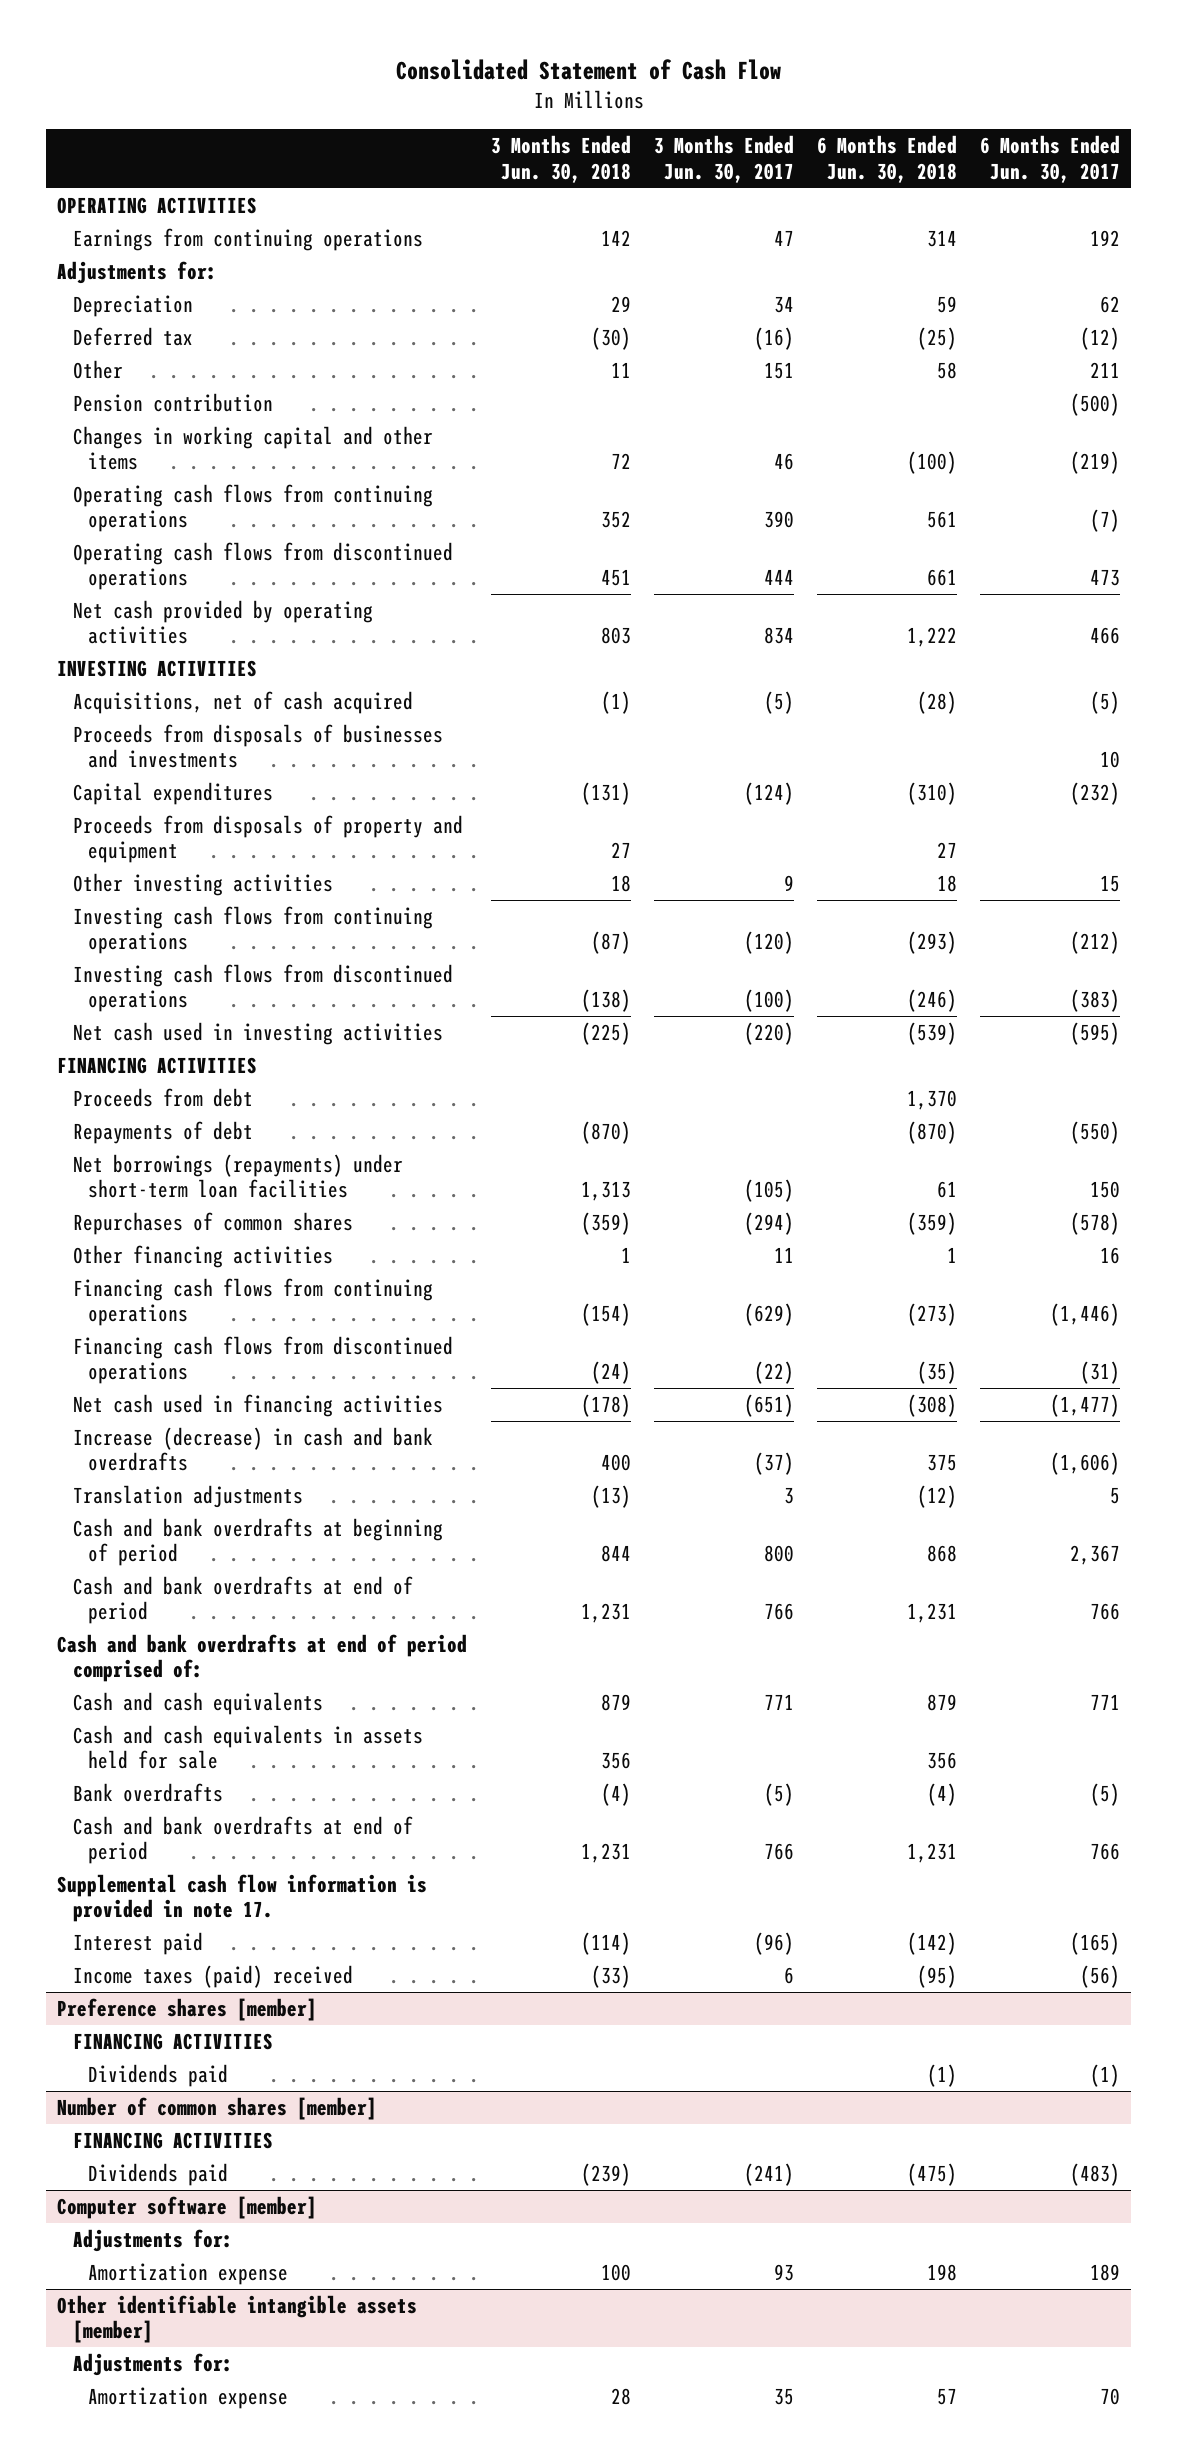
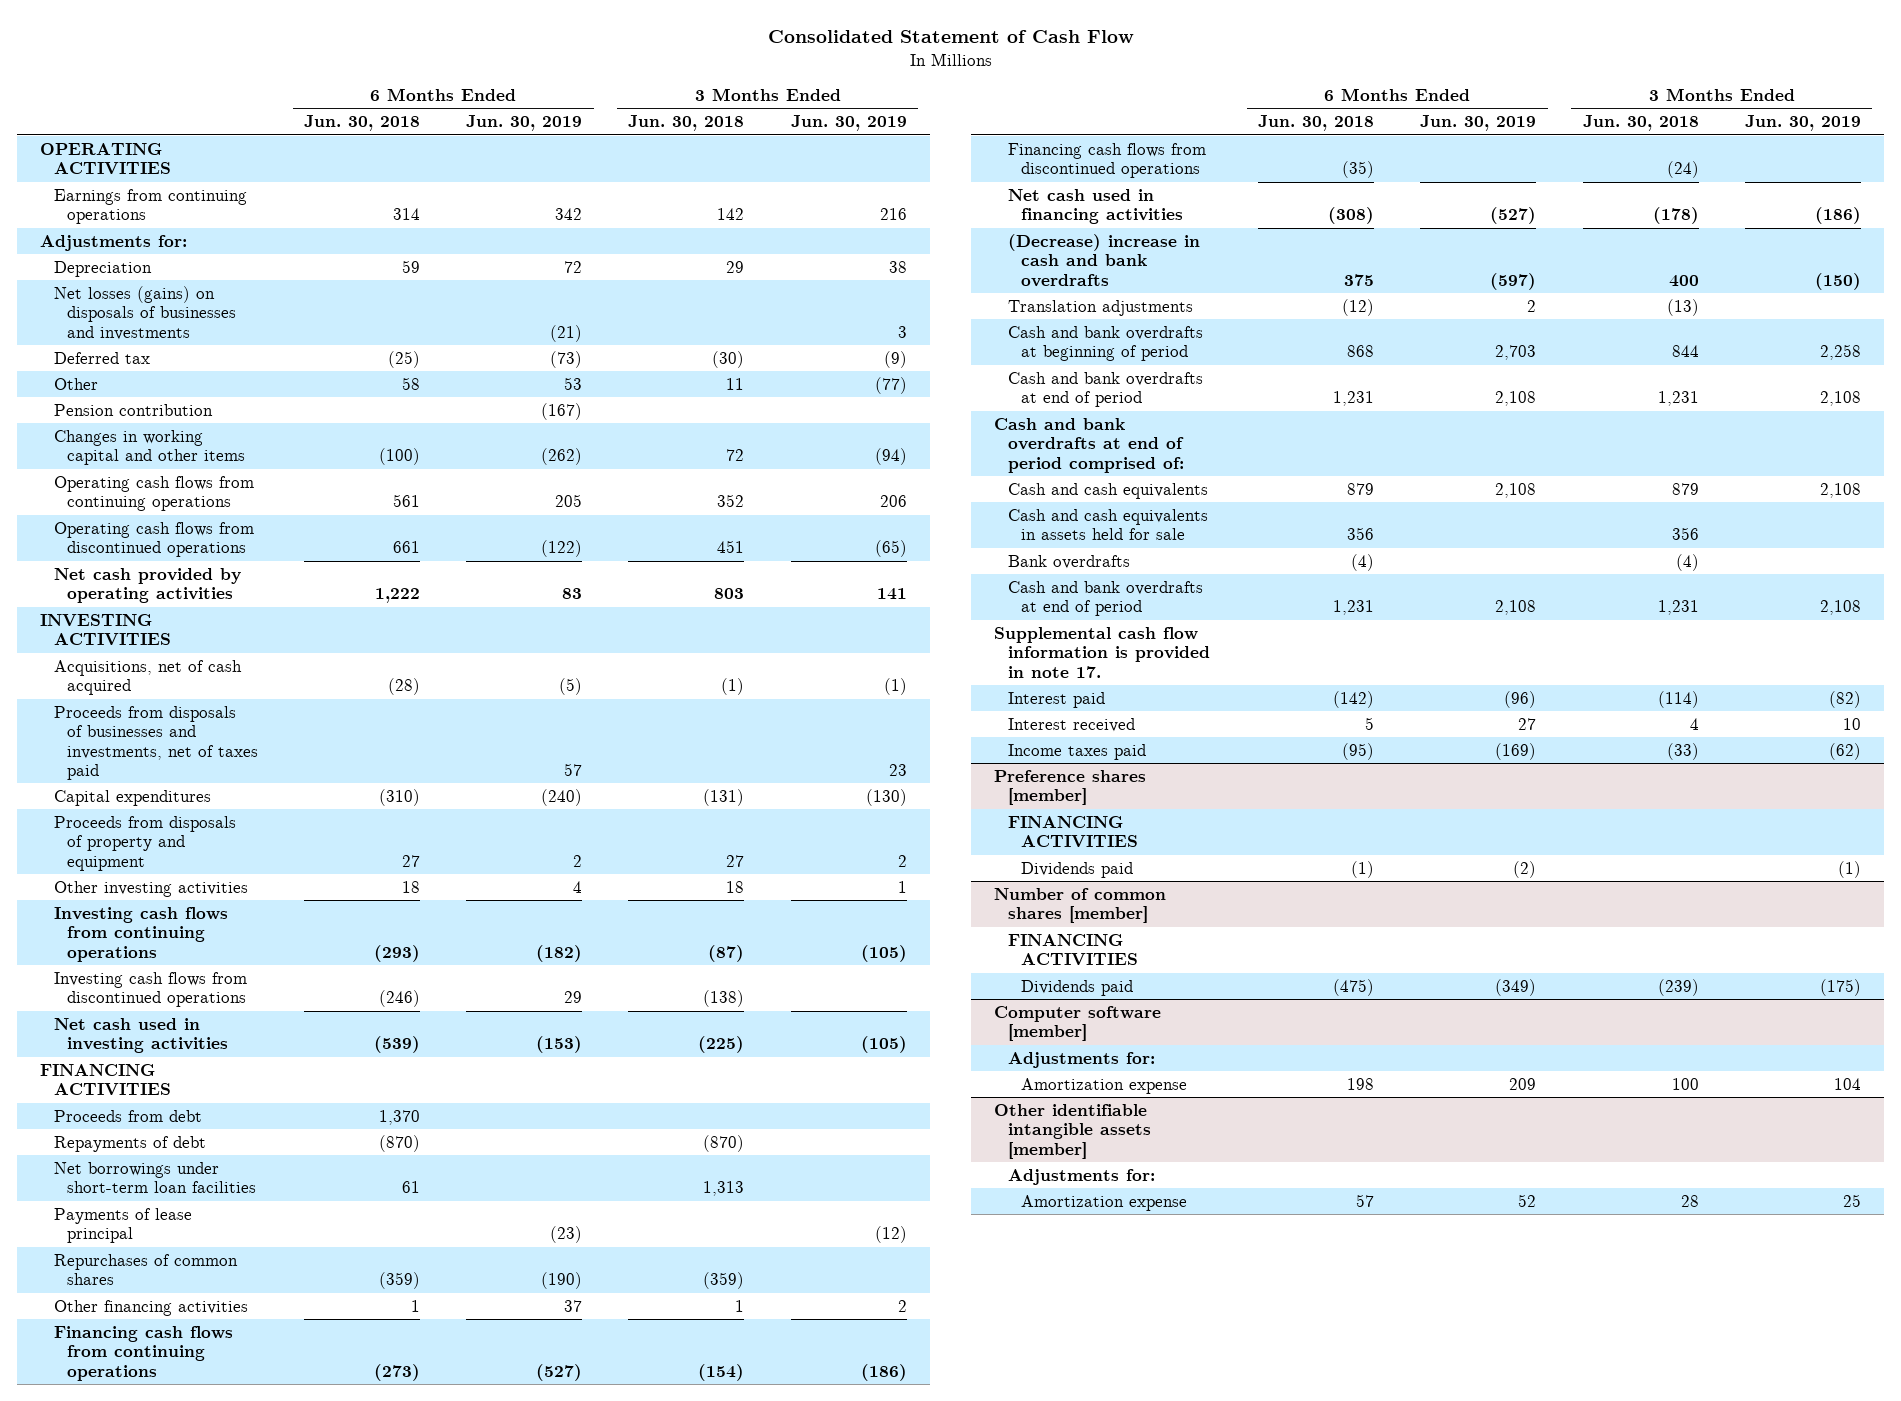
[653,135,794,183] 3 Months Ended Jun. 30, 2017 -> none
[979,135,1120,183] 6 Months Ended Jun. 30, 2017 -> none
none -> [466,115,583,132] Jun. 30, 2019
none -> [790,115,907,132] Jun. 30, 2019
none -> [53,285,237,340] Net losses (gains) on disposals of businesses and investments
[72,724,443,769] Proceeds from disposals of businesses and investments -> [53,705,259,781] Proceeds from disposals of businesses and investments, net of taxes paid
[72,1154,403,1199] Net borrowings (repayments) under short-term loan facilities -> [53,1161,257,1194] Net borrowings under short-term loan facilities
none -> [53,1207,192,1244] Payments of lease principal
[72,1427,433,1472] Increase (decrease) in cash and bank overdrafts -> [1007,233,1200,287] (Decrease) increase in cash and bank overdrafts
none -> [1007,717,1135,732] Interest received
[72,1965,353,1989] Income taxes (paid) received -> [1007,743,1146,760] Income taxes paid

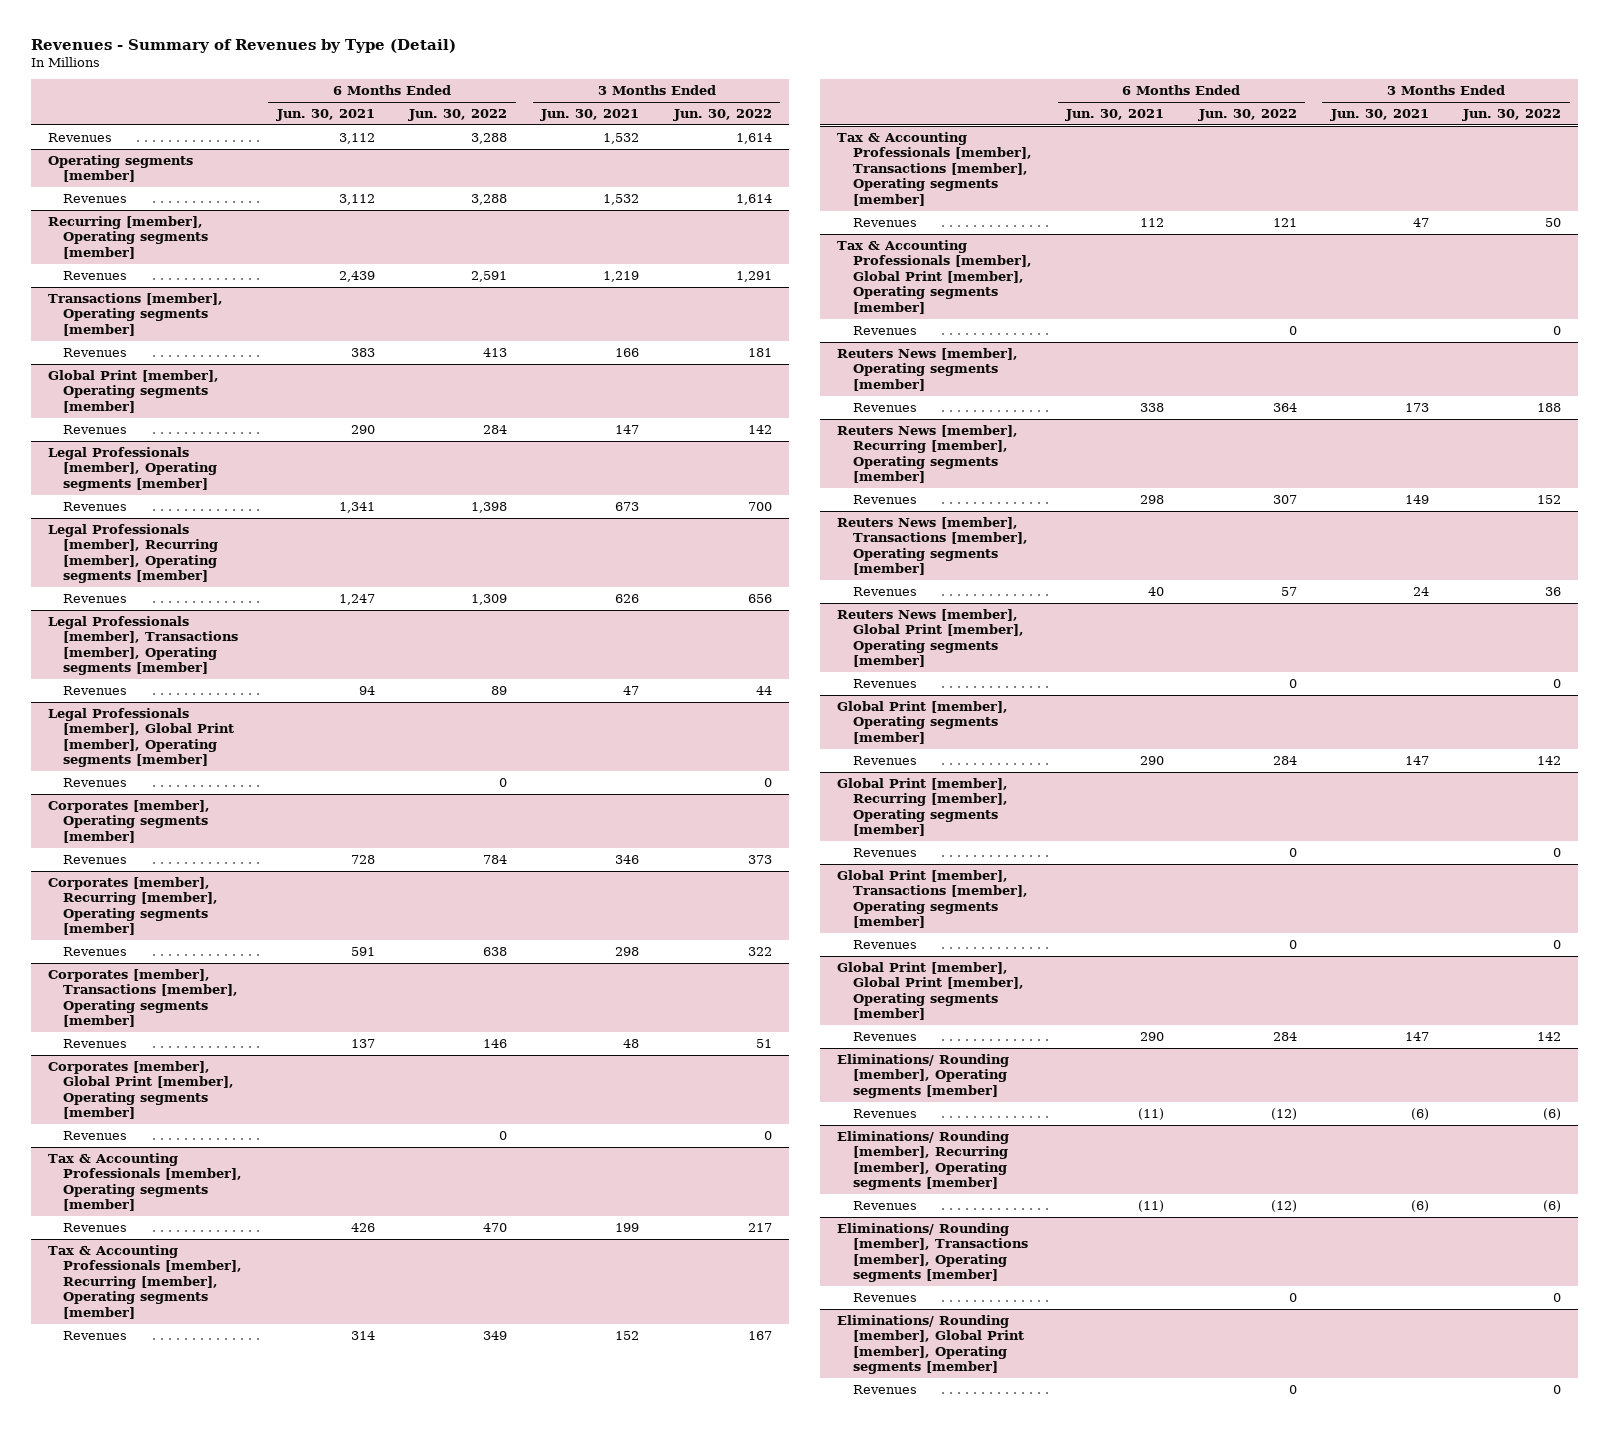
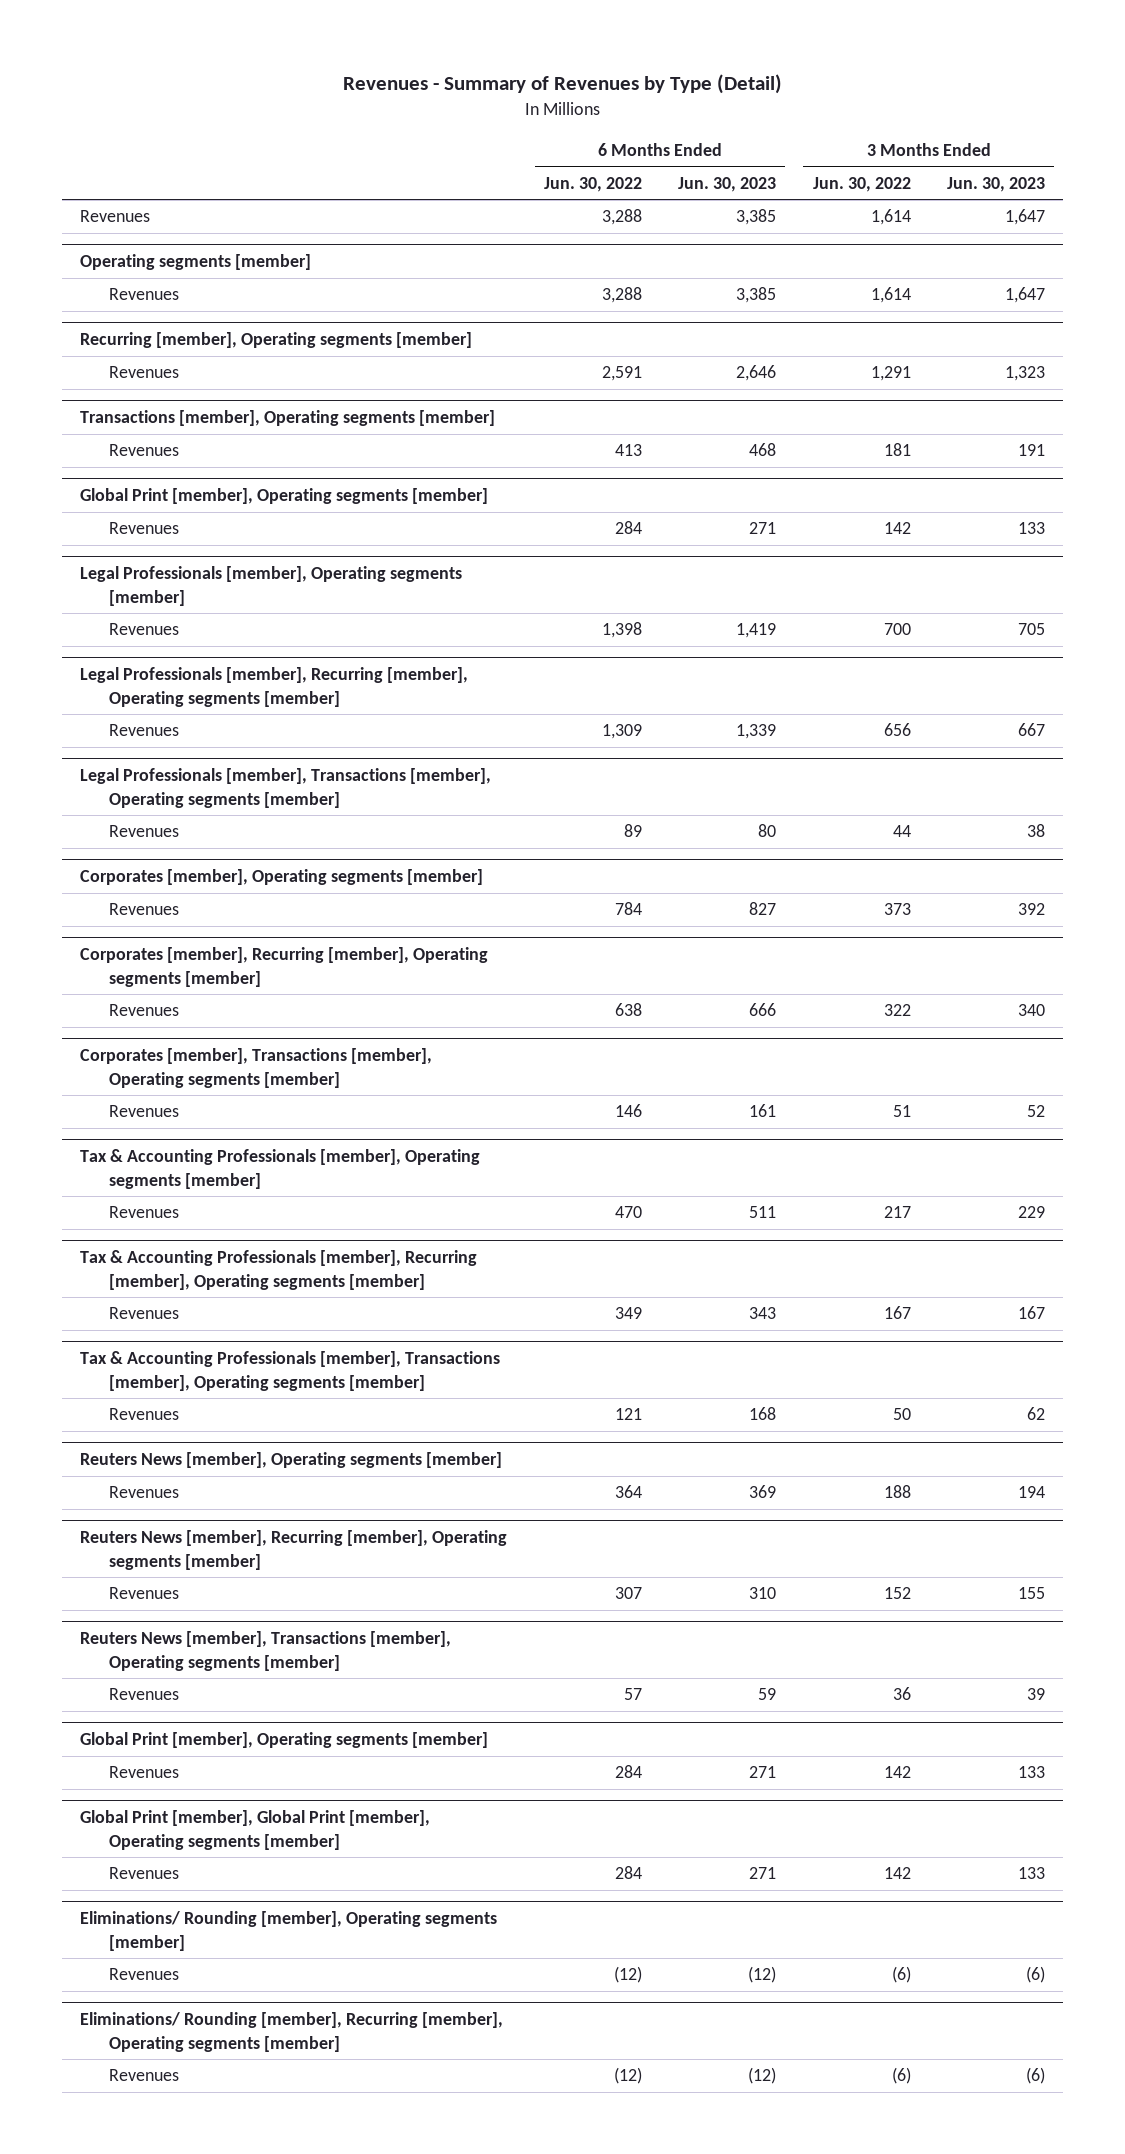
[275,108,375,121] Jun. 30, 2021 -> none
[540,108,640,121] Jun. 30, 2021 -> none
none -> [678,176,777,192] Jun. 30, 2023
none -> [947,176,1046,192] Jun. 30, 2023
[47,707,235,768] Legal Professionals [member], Global Print [member], Operating segments [member] -> none
[63,777,128,787] Revenues -> none
[47,1060,235,1120] Corporates [member], Global Print [member], Operating segments [member] -> none
[63,1130,128,1140] Revenues -> none
[837,239,1032,314] Tax & Accounting Professionals [member], Global Print [member], Operating segments [member] -> none
[852,325,917,335] Revenues -> none
[837,608,1024,668] Reuters News [member], Global Print [member], Operating segments [member] -> none
[852,678,917,688] Revenues -> none
[837,777,1009,837] Global Print [member], Recurring [member], Operating segments [member] -> none
[852,847,917,857] Revenues -> none
[837,869,1028,929] Global Print [member], Transactions [member], Operating segments [member] -> none
[852,939,917,949] Revenues -> none
[837,1222,1028,1283] Eliminations/ Rounding [member], Transactions [member], Operating segments [member] -> none
[852,1292,917,1302] Revenues -> none
[837,1314,1024,1375] Eliminations/ Rounding [member], Global Print [member], Operating segments [member] -> none
[852,1384,917,1394] Revenues -> none

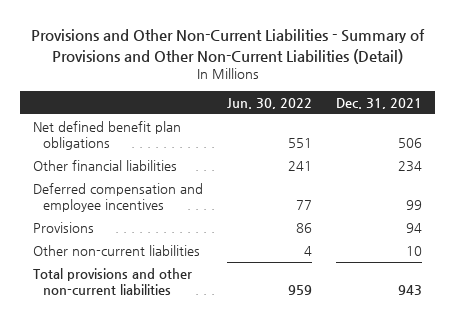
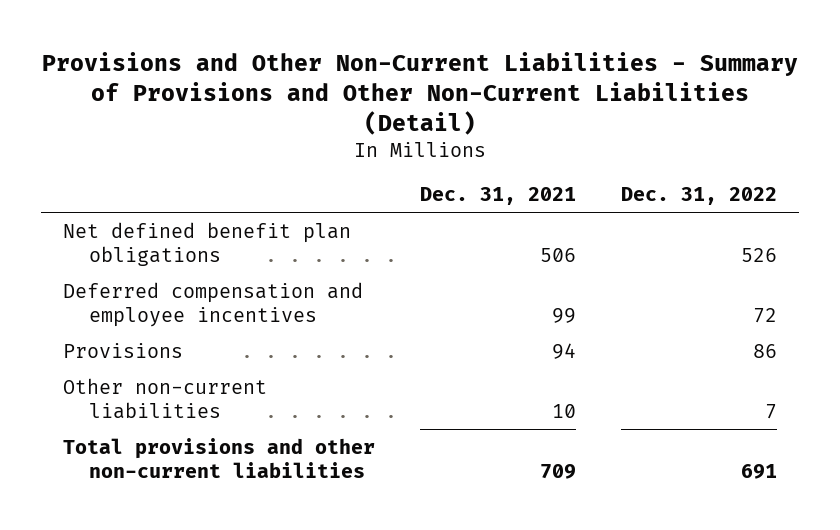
[227,97,313,109] Jun. 30, 2022 -> none
none -> [620,187,777,206] Dec. 31, 2022
[32,160,177,172] Other financial liabilities -> none
[398,285,423,296] 943 -> [539,464,576,480] 709

